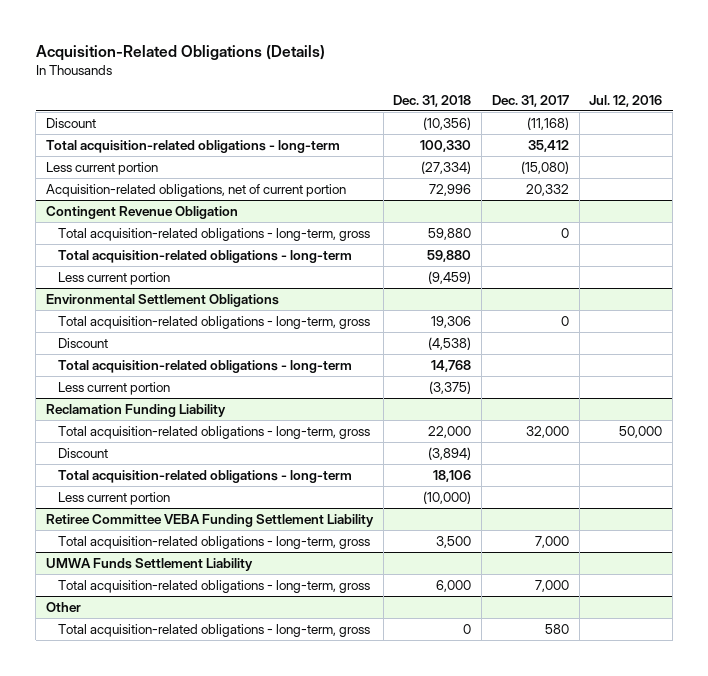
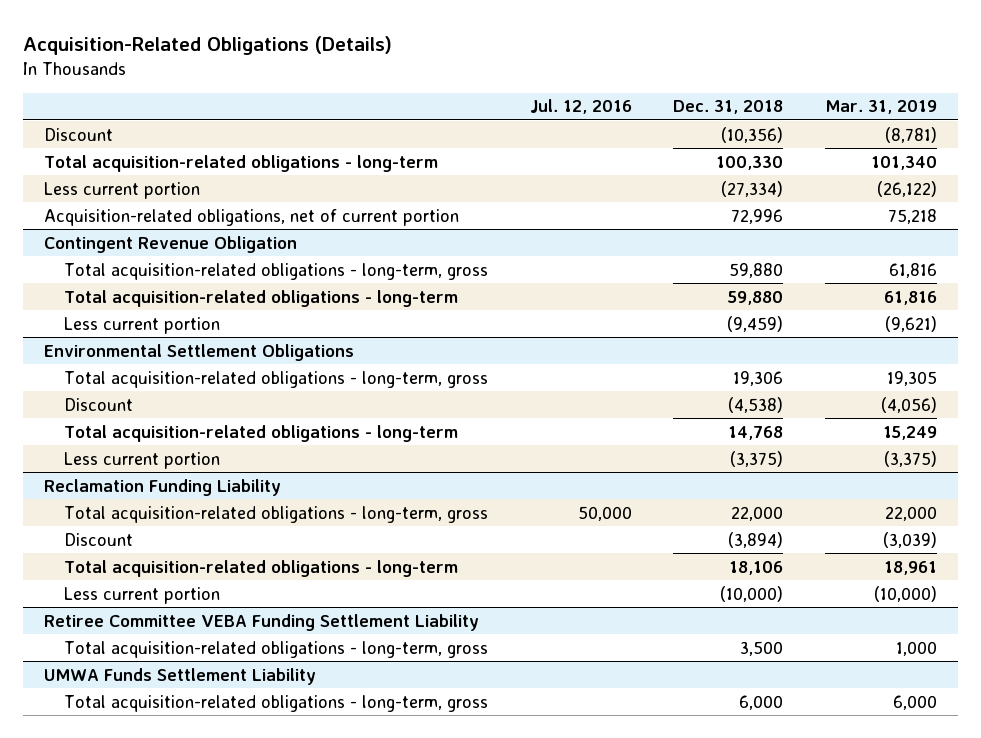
[491,94,569,107] Dec. 31, 2017 -> none
none -> [824,100,937,115] Mar. 31, 2019
[45,602,81,613] Other -> none
[57,624,370,638] Total acquisition-related obligations - long-term, gross -> none

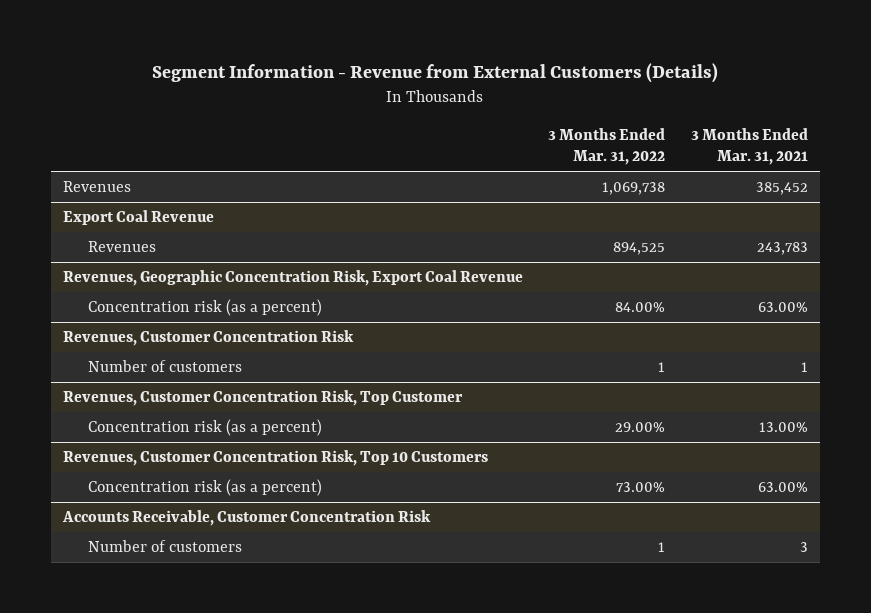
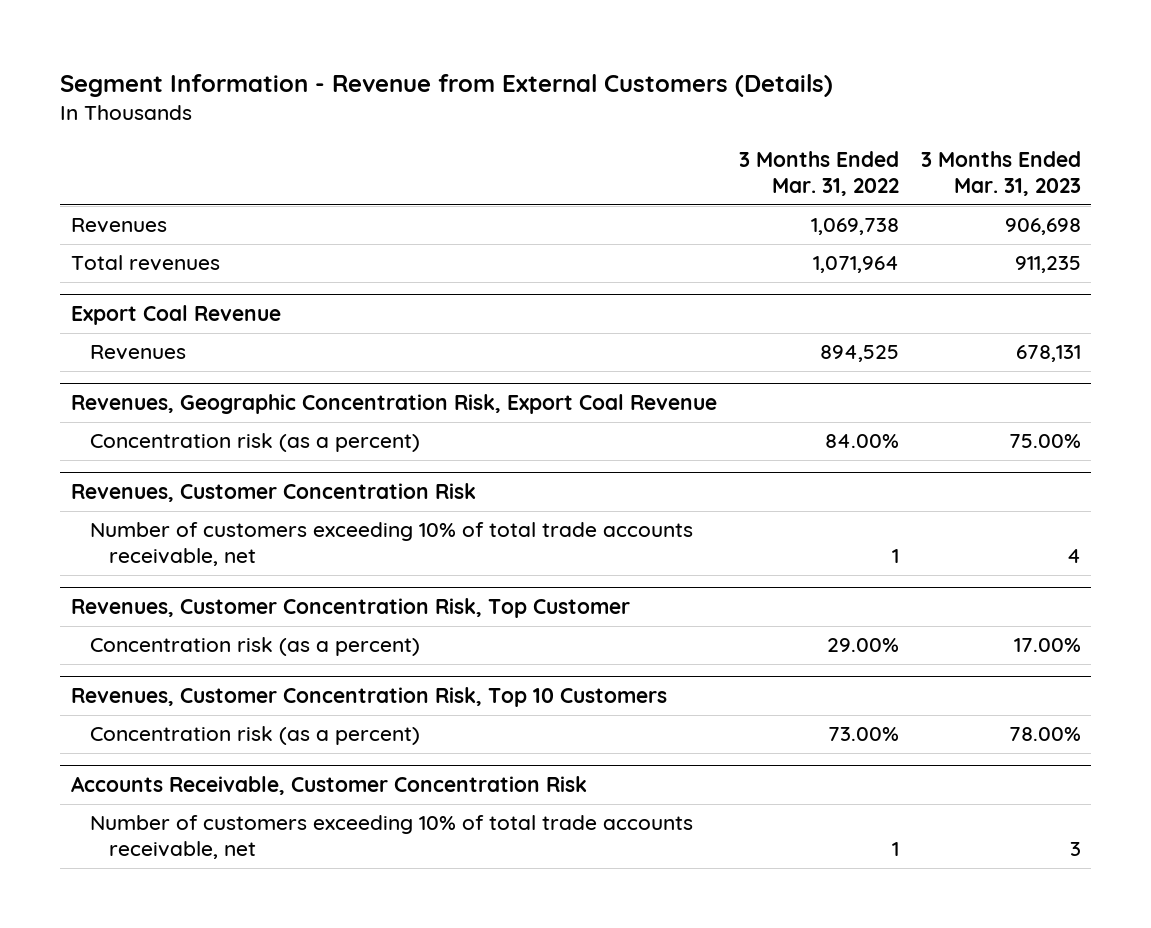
[690,127,808,166] 3 Months Ended Mar. 31, 2021 -> none
none -> [920,151,1081,197] 3 Months Ended Mar. 31, 2023
none -> [70,255,220,272] Total revenues
[88,360,243,373] Number of customers -> none
none -> [89,522,693,567] Number of customers exceeding 10% of total trade accounts receivable, net
[88,540,243,553] Number of customers -> none
none -> [89,815,693,860] Number of customers exceeding 10% of total trade accounts receivable, net

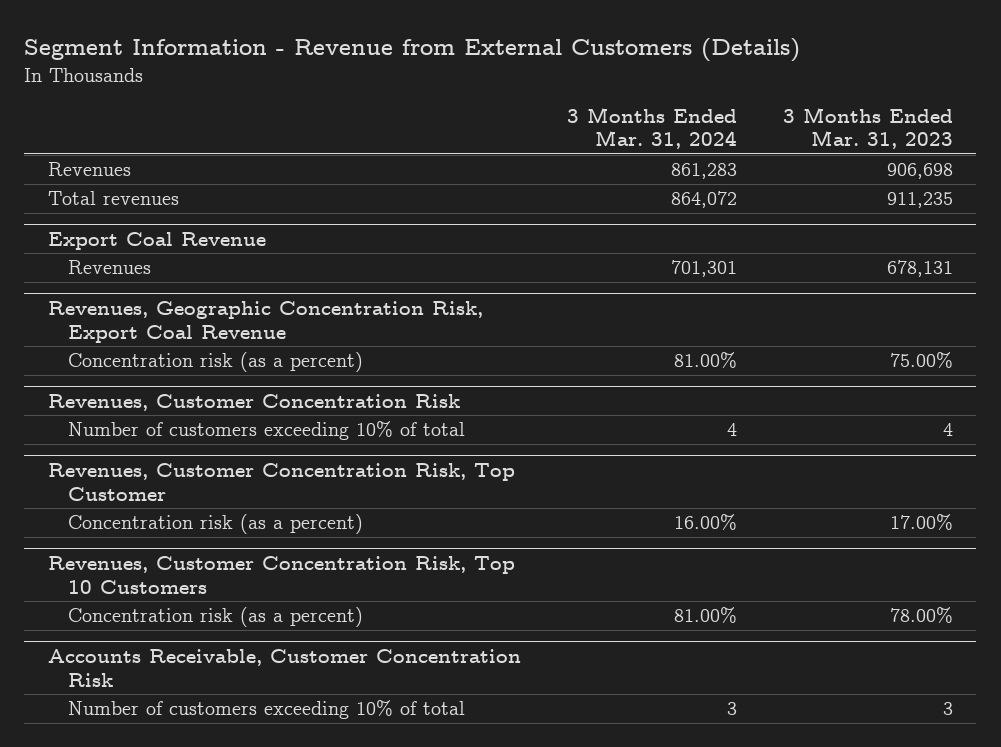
[738,151,899,197] 3 Months Ended Mar. 31, 2022 -> none
none -> [566,106,737,150] 3 Months Ended Mar. 31, 2024
[89,522,693,567] Number of customers exceeding 10% of total trade accounts receivable, net -> [68,421,466,441] Number of customers exceeding 10% of total
[89,815,693,860] Number of customers exceeding 10% of total trade accounts receivable, net -> [68,700,466,720] Number of customers exceeding 10% of total

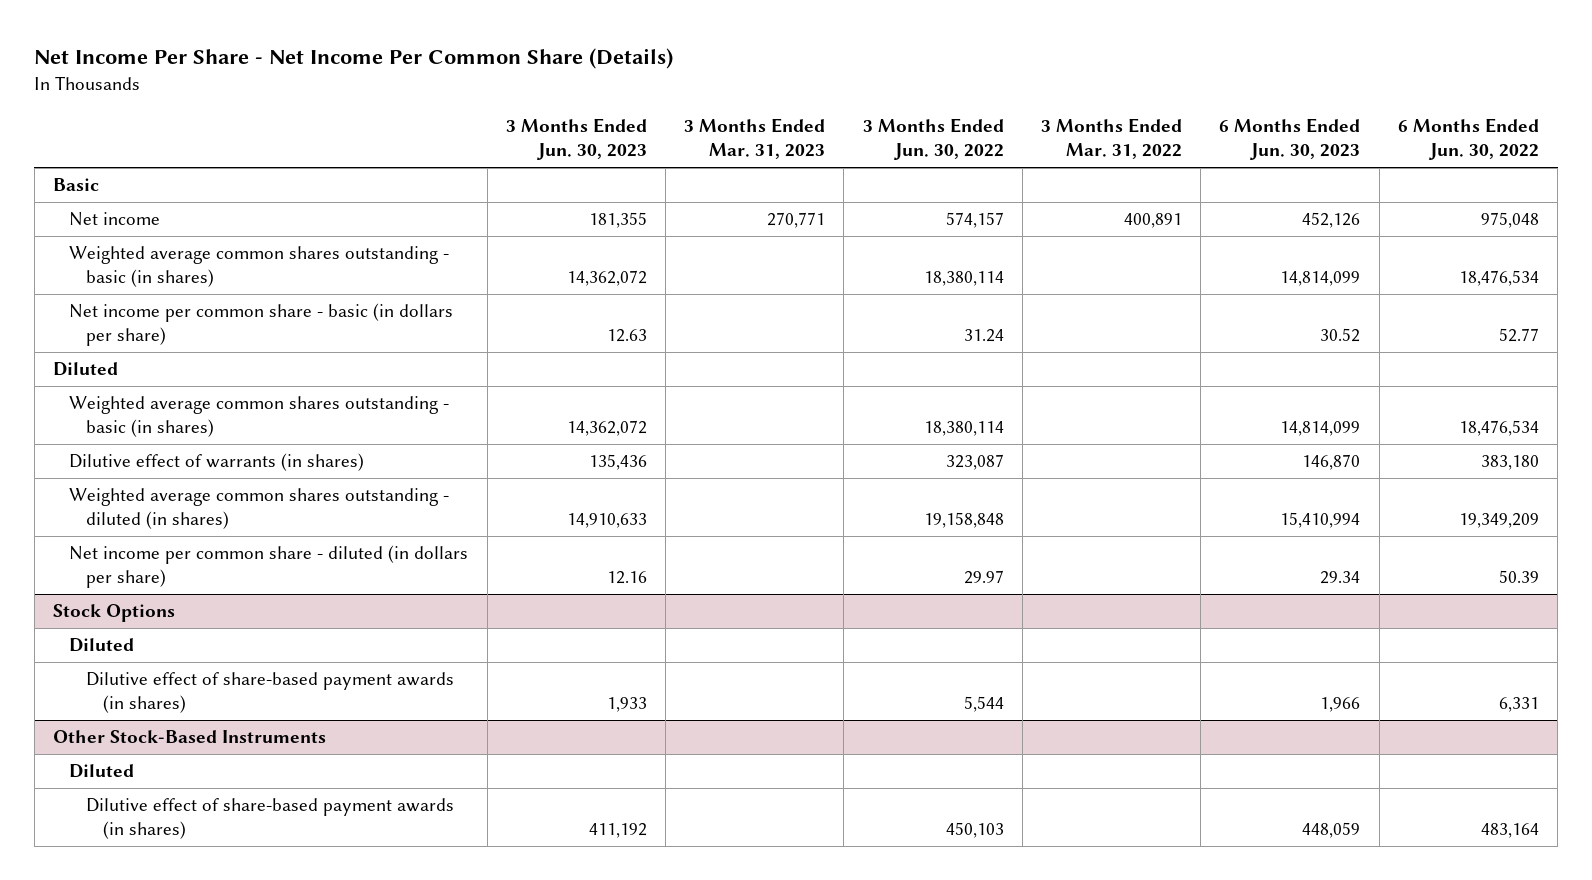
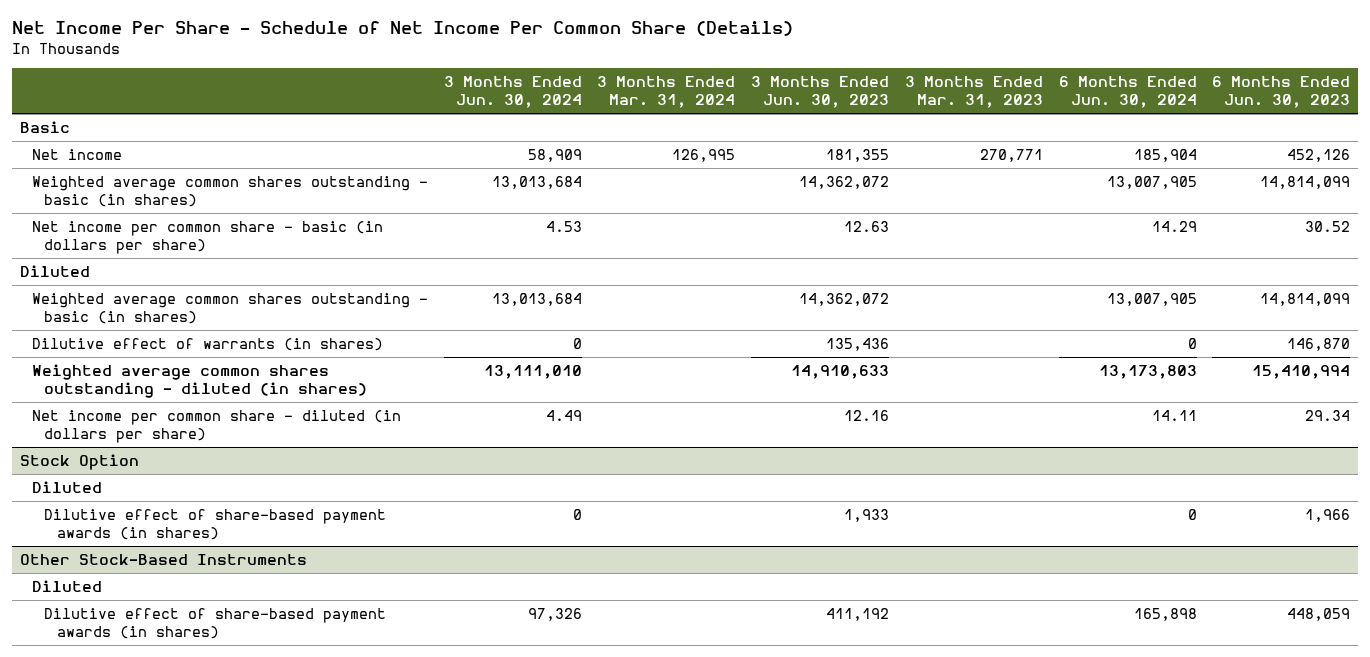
[34,47,674,69] Net Income Per Share - Net Income Per Common Share (Details) -> [11,21,793,37] Net Income Per Share - Schedule of Net Income Per Common Share (Details)
[862,118,1004,161] 3 Months Ended Jun. 30, 2022 -> none
[1041,118,1183,160] 3 Months Ended Mar. 31, 2022 -> none
[1397,118,1539,161] 6 Months Ended Jun. 30, 2022 -> none
none -> [443,76,582,108] 3 Months Ended Jun. 30, 2024
none -> [597,76,736,108] 3 Months Ended Mar. 31, 2024
none -> [1058,76,1197,108] 6 Months Ended Jun. 30, 2024
[52,604,175,623] Stock Options -> [19,454,139,471] Stock Option

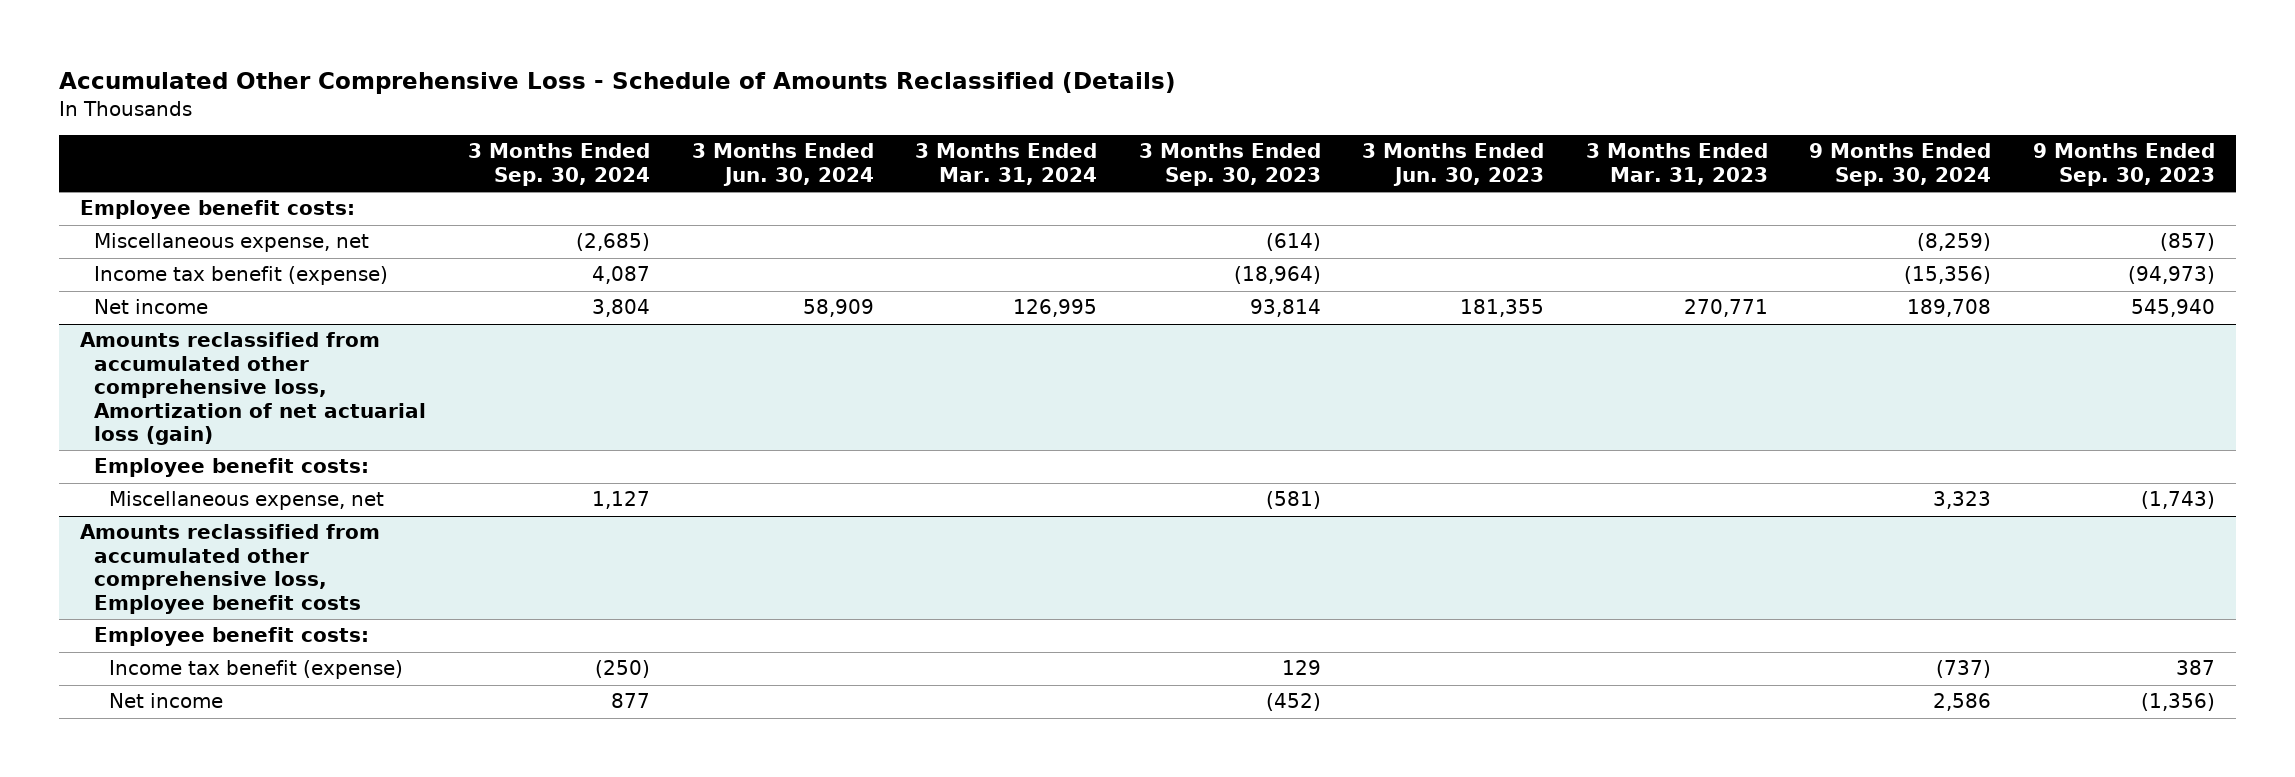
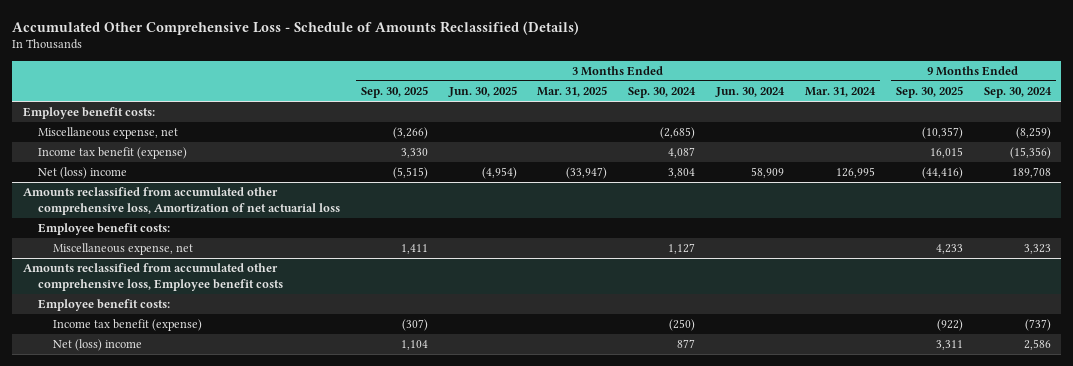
[1138,143,1321,186] 3 Months Ended Sep. 30, 2023 -> none
[1362,143,1545,186] 3 Months Ended Jun. 30, 2023 -> none
[1585,143,1768,185] 3 Months Ended Mar. 31, 2023 -> none
[2033,143,2216,186] 9 Months Ended Sep. 30, 2023 -> none
none -> [360,86,428,99] Sep. 30, 2025
none -> [447,86,517,98] Jun. 30, 2025
none -> [537,86,608,98] Mar. 31, 2025
none -> [895,86,963,99] Sep. 30, 2025
[94,299,209,315] Net income -> [37,167,127,180] Net (loss) income
[79,332,427,446] Amounts reclassified from accumulated other comprehensive loss, Amortization of net actuarial loss (gain) -> [22,187,340,215] Amounts reclassified from accumulated other comprehensive loss, Amortization of net actuarial loss
[108,693,223,709] Net income -> [53,339,143,352] Net (loss) income

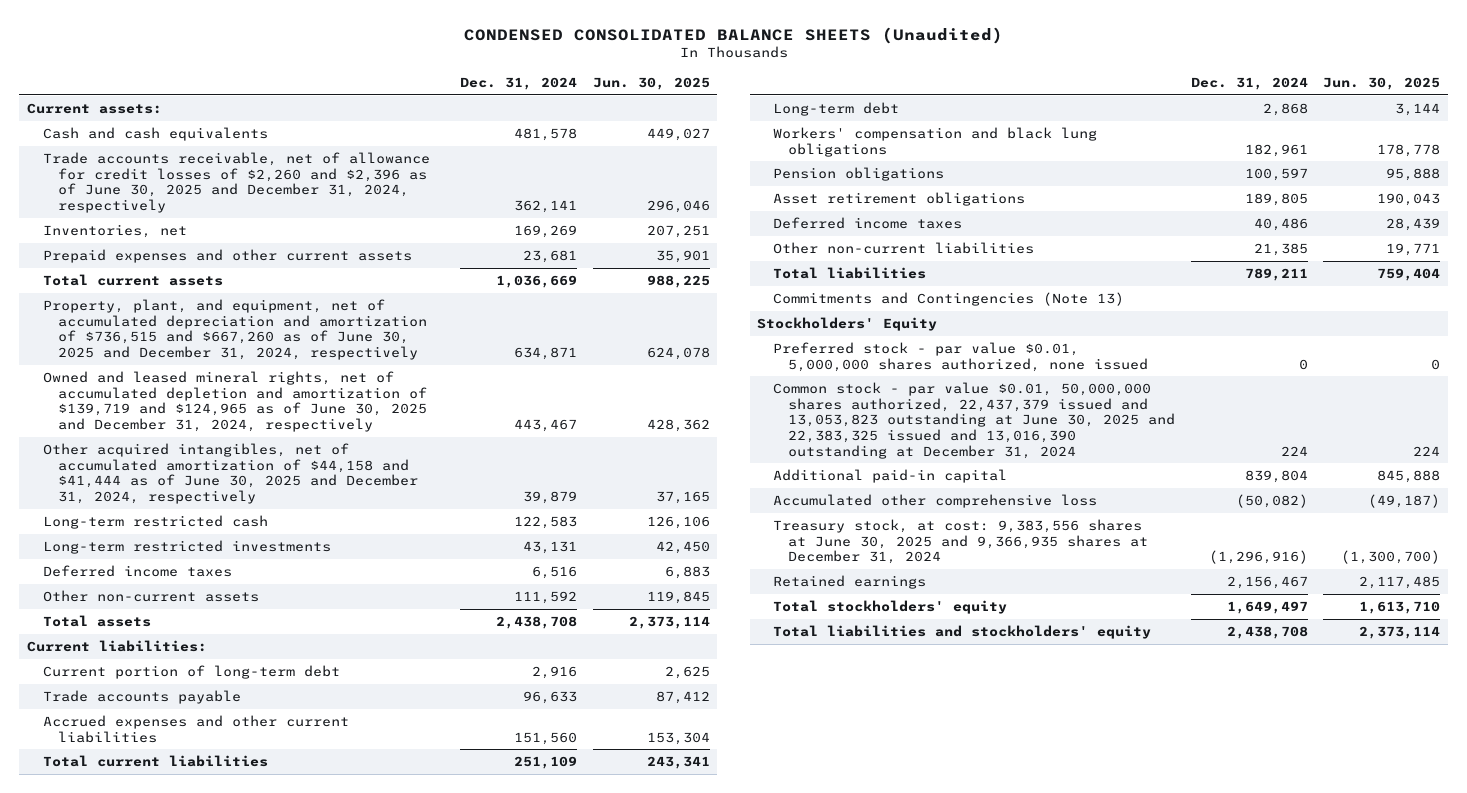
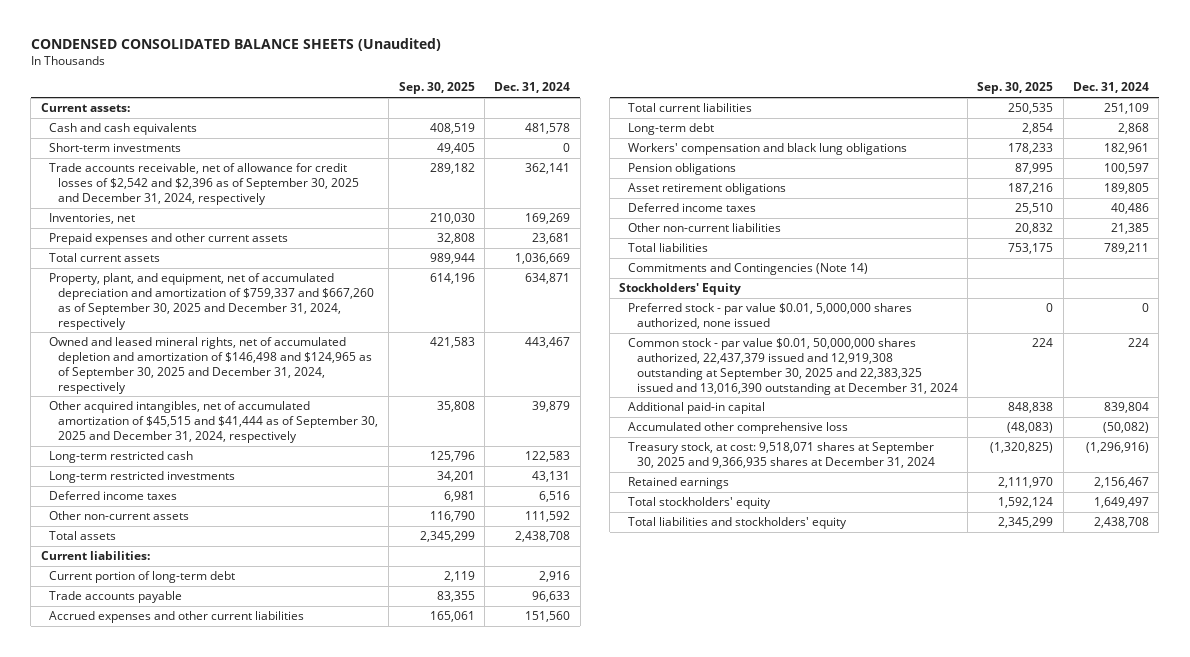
[592,76,710,90] Jun. 30, 2025 -> none
none -> [398,82,475,95] Sep. 30, 2025
none -> [49,143,182,153] Short-term investments
[42,151,430,213] Trade accounts receivable, net of allowance for credit losses of $2,260 and $2,396 as of June 30, 2025 and December 31, 2024, respectively -> [49,163,360,205] Trade accounts receivable, net of allowance for credit losses of $2,542 and $2,396 as of September 30, 2025 and December 31, 2024, respectively
[42,298,428,360] Property, plant, and equipment, net of accumulated depreciation and amortization of $736,515 and $667,260 as of June 30, 2025 and December 31, 2024, respectively -> [49,273,375,330] Property, plant, and equipment, net of accumulated depreciation and amortization of $759,337 and $667,260 as of September 30, 2025 and December 31, 2024, respectively
[42,370,428,432] Owned and leased mineral rights, net of accumulated depletion and amortization of $139,719 and $124,965 as of June 30, 2025 and December 31, 2024, respectively -> [49,337,373,394] Owned and leased mineral rights, net of accumulated depletion and amortization of $146,498 and $124,965 as of September 30, 2025 and December 31, 2024, respectively
[42,442,419,504] Other acquired intangibles, net of accumulated amortization of $44,158 and $41,444 as of June 30, 2025 and December 31, 2024, respectively -> [49,401,379,443] Other acquired intangibles, net of accumulated amortization of $45,515 and $41,444 as of September 30, 2025 and December 31, 2024, respectively
[772,291,1124,306] Commitments and Contingencies (Note 13) -> [628,263,869,276] Commitments and Contingencies (Note 14)
[772,381,1176,459] Common stock - par value $0.01, 50,000,000 shares authorized, 22,437,379 issued and 13,053,823 outstanding at June 30, 2025 and 22,383,325 issued and 13,016,390 outstanding at December 31, 2024 -> [628,338,958,395] Common stock - par value $0.01, 50,000,000 shares authorized, 22,437,379 issued and 12,919,308 outstanding at September 30, 2025 and 22,383,325 issued and 13,016,390 outstanding at December 31, 2024
[772,518,1149,565] Treasury stock, at cost: 9,383,556 shares at June 30, 2025 and 9,366,935 shares at December 31, 2024 -> [628,442,935,469] Treasury stock, at cost: 9,518,071 shares at September 30, 2025 and 9,366,935 shares at December 31, 2024

